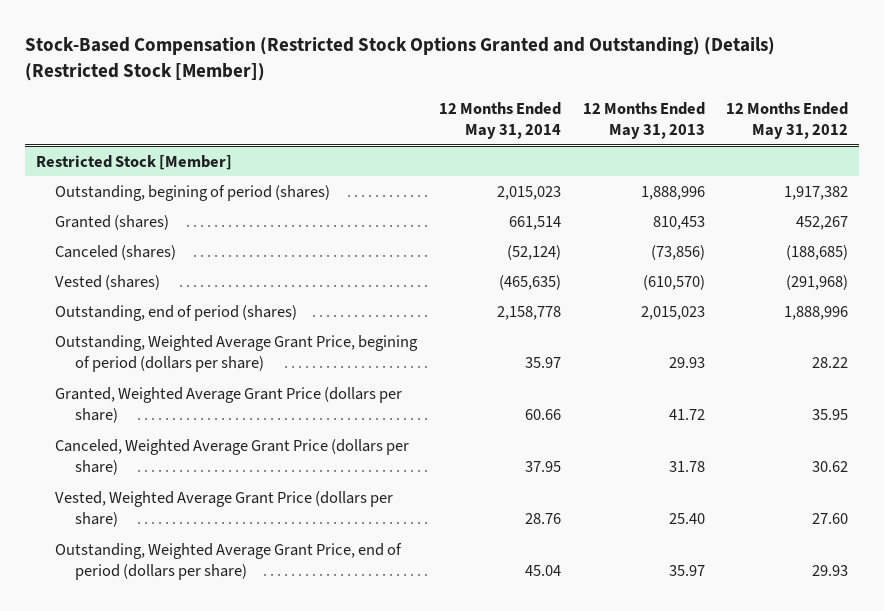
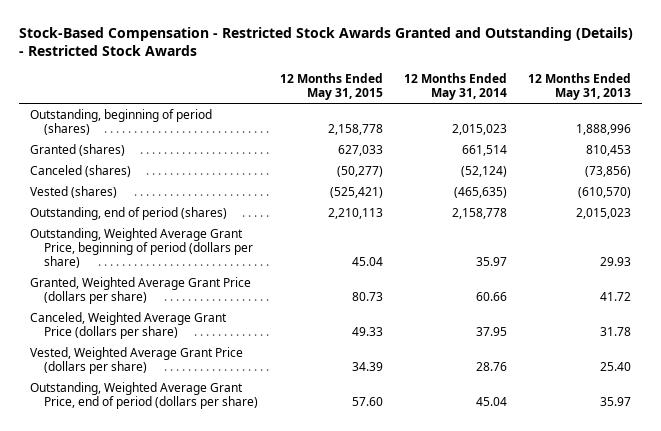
[24,36,775,81] Stock-Based Compensation (Restricted Stock Options Granted and Outstanding) (Details) (Restricted Stock [Member]) -> [18,26,633,57] Stock-Based Compensation - Restricted Stock Awards Granted and Outstanding (Details) - Restricted Stock Awards
[726,101,849,140] 12 Months Ended May 31, 2012 -> none
none -> [279,73,383,101] 12 Months Ended May 31, 2015
[35,154,232,170] Restricted Stock [Member] -> none
[55,184,331,201] Outstanding, begining of period (shares) -> [29,108,212,135] Outstanding, beginning of period (shares)
[55,334,419,372] Outstanding, Weighted Average Grant Price, begining of period (dollars per share) -> [29,227,254,268] Outstanding, Weighted Average Grant Price, beginning of period (dollars per share)

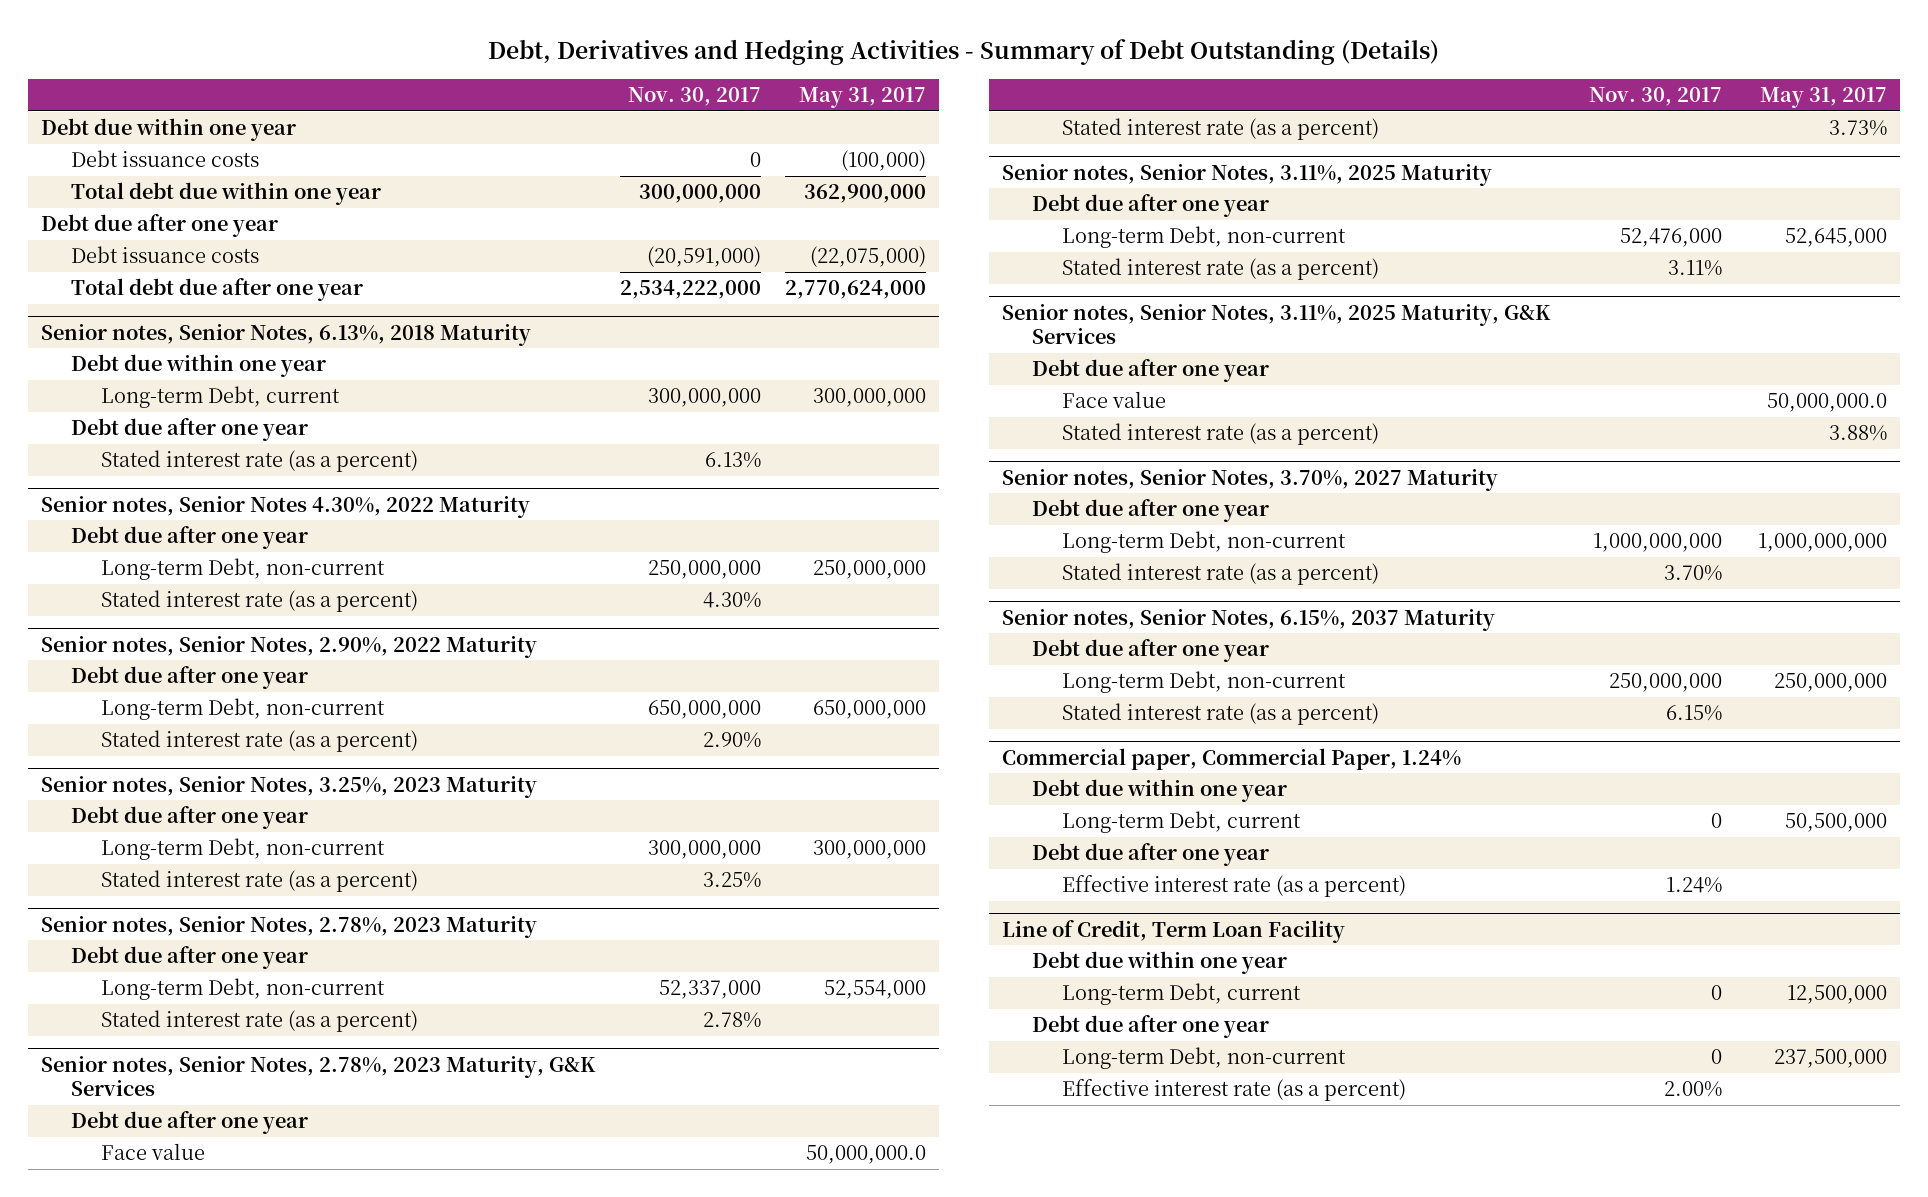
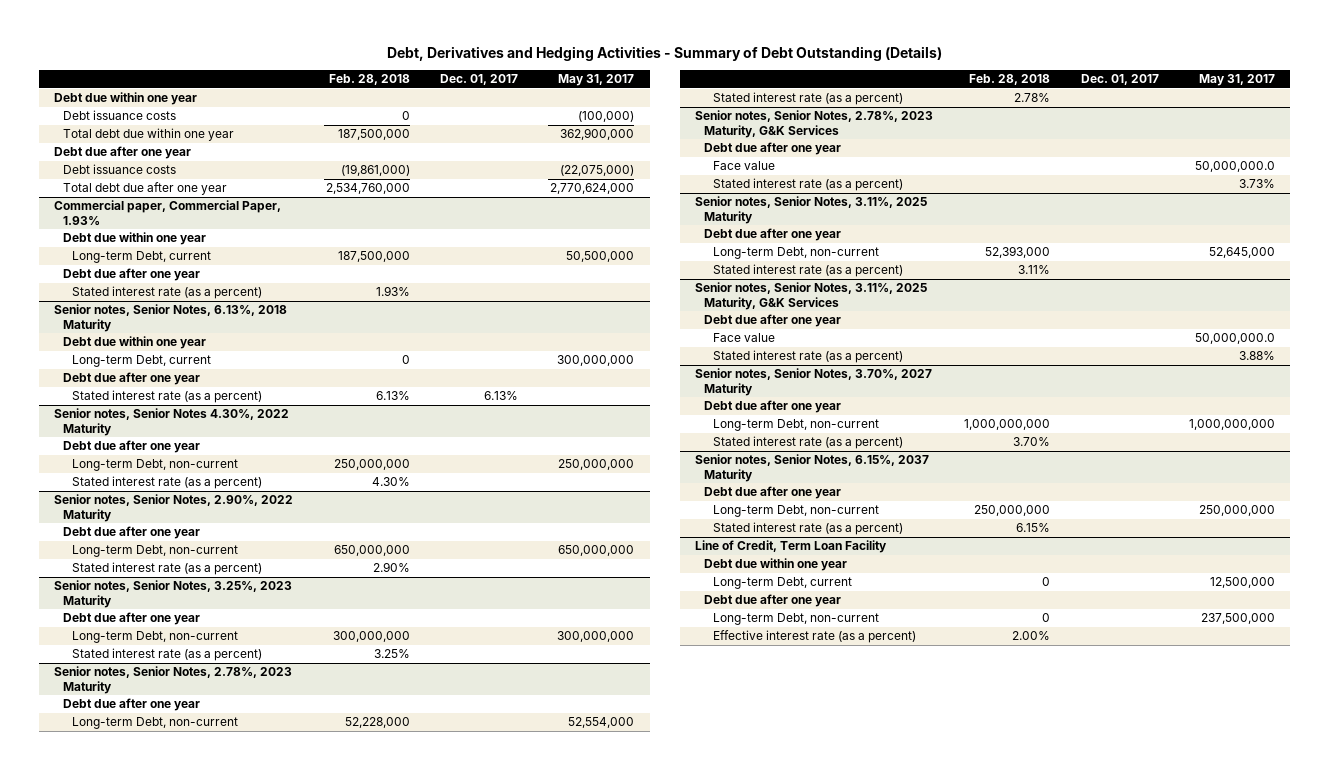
[627,87,761,107] Nov. 30, 2017 -> none
none -> [328,74,410,86] Feb. 28, 2018
none -> [439,74,518,86] Dec. 01, 2017
none -> [54,200,282,226] Commercial paper, Commercial Paper, 1.93%
none -> [63,232,207,246] Debt due within one year
none -> [71,251,211,264] Long-term Debt, current
none -> [63,268,201,282] Debt due after one year
none -> [71,286,262,300] Stated interest rate (as a percent)
[1001,747,1461,770] Commercial paper, Commercial Paper, 1.24% -> none
[1031,779,1287,803] Debt due within one year -> none
[1062,811,1302,834] Long-term Debt, current -> none
[1031,843,1269,867] Debt due after one year -> none
[1062,875,1407,898] Effective interest rate (as a percent) -> none

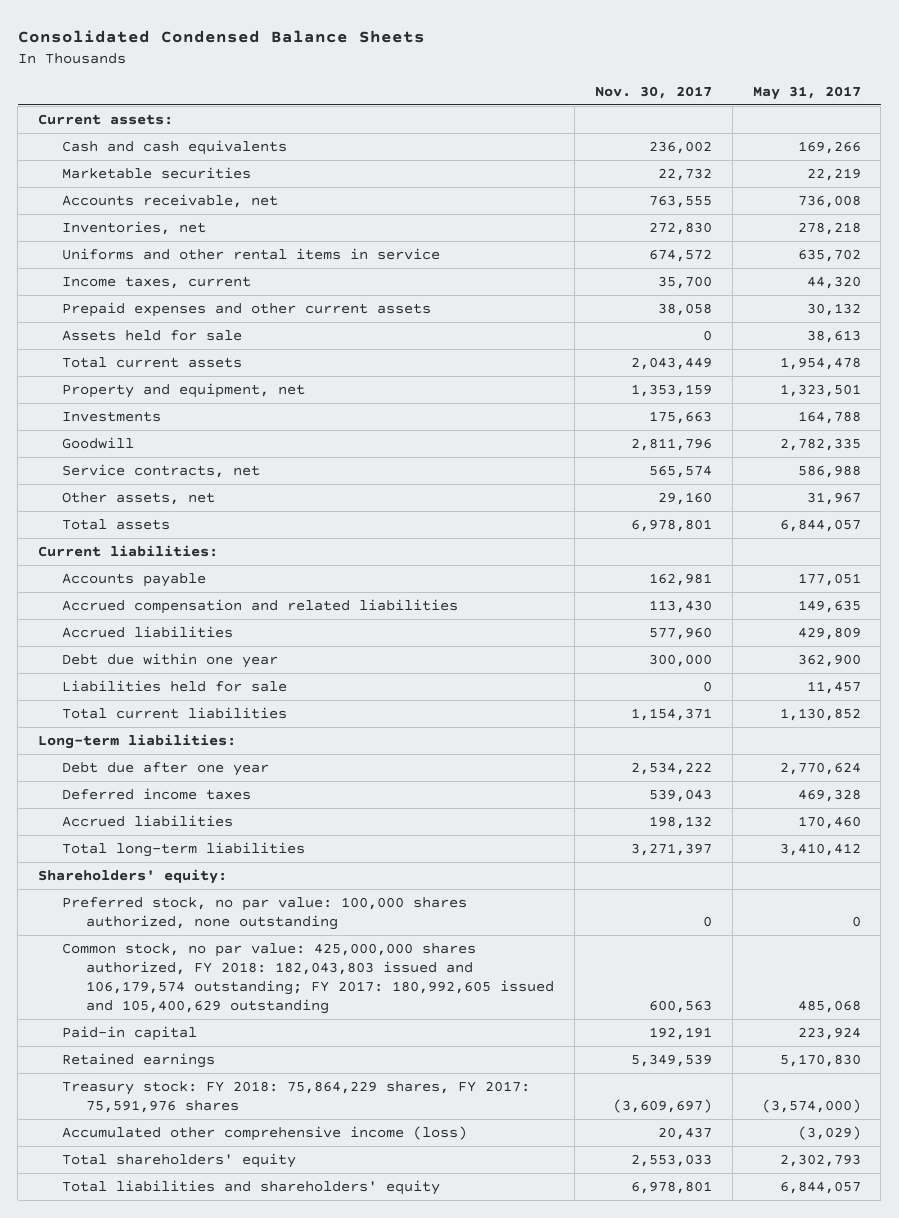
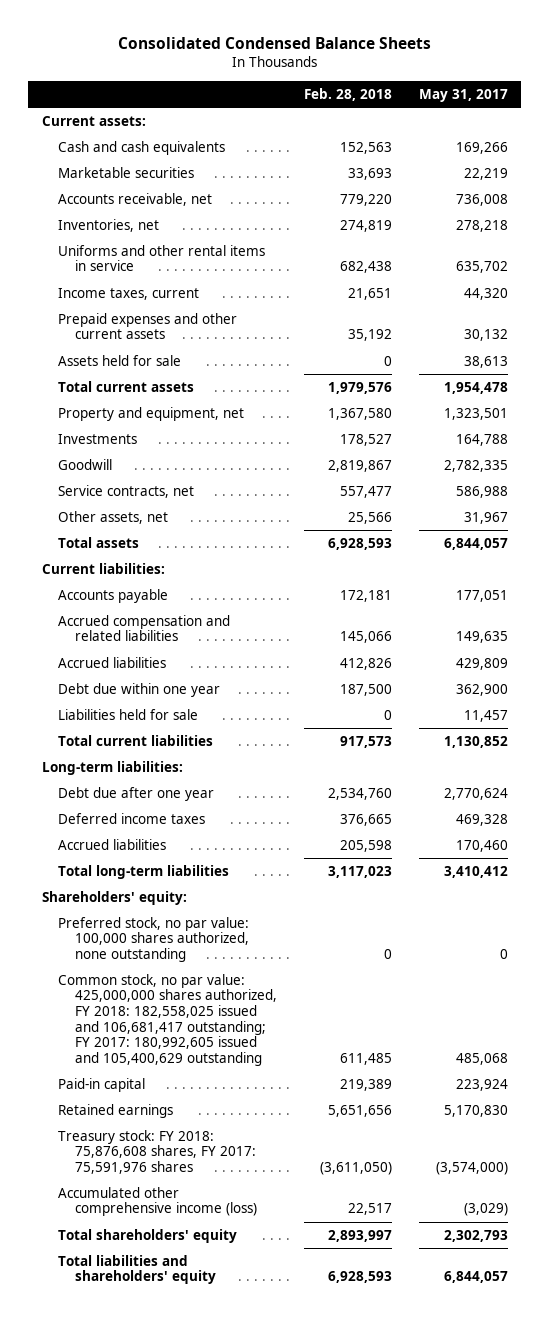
[594,86,712,100] Nov. 30, 2017 -> none
none -> [303,87,392,101] Feb. 28, 2018
[62,943,554,1014] Common stock, no par value: 425,000,000 shares authorized, FY 2018: 182,043,803 issued and 106,179,574 outstanding; FY 2017: 180,992,605 issued and 105,400,629 outstanding -> [58,973,277,1066] Common stock, no par value: 425,000,000 shares authorized, FY 2018: 182,558,025 issued and 106,681,417 outstanding; FY 2017: 180,992,605 issued and 105,400,629 outstanding
[62,1081,531,1113] Treasury stock: FY 2018: 75,864,229 shares, FY 2017: 75,591,976 shares -> [58,1129,256,1174] Treasury stock: FY 2018: 75,876,608 shares, FY 2017: 75,591,976 shares

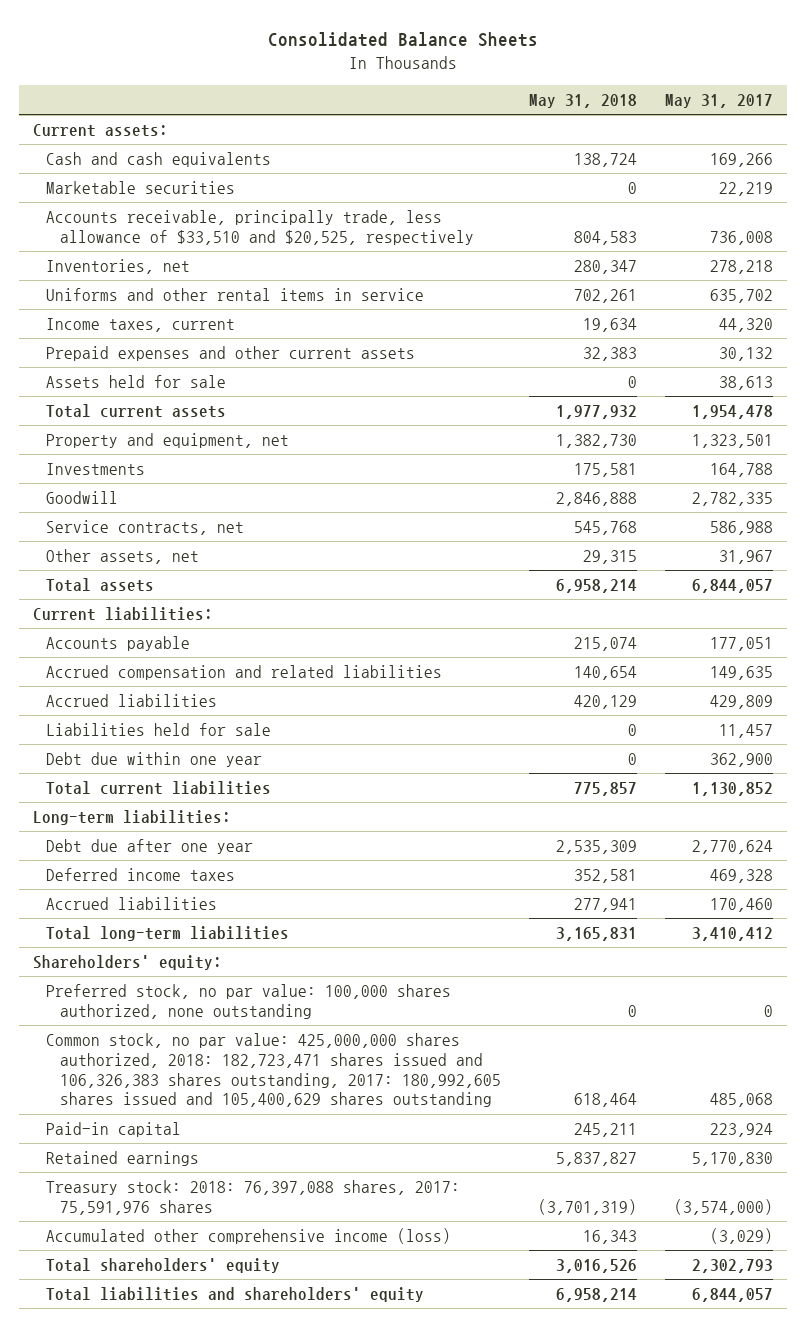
[117,37,431,50] Consolidated Condensed Balance Sheets -> [267,32,538,48] Consolidated Balance Sheets
[303,87,392,101] Feb. 28, 2018 -> none
none -> [528,93,637,108] May 31, 2018
[58,192,213,206] Accounts receivable, net -> [46,210,474,245] Accounts receivable, principally trade, less allowance of $33,510 and $20,525, respectively
[58,682,221,697] Debt due within one year -> [46,752,263,768] Debt due within one year
[58,973,277,1066] Common stock, no par value: 425,000,000 shares authorized, FY 2018: 182,558,025 issued and 106,681,417 outstanding; FY 2017: 180,992,605 issued and 105,400,629 outstanding -> [46,1033,501,1108] Common stock, no par value: 425,000,000 shares authorized, 2018: 182,723,471 shares issued and 106,326,383 shares outstanding, 2017: 180,992,605 shares issued and 105,400,629 shares outstanding
[58,1129,256,1174] Treasury stock: FY 2018: 75,876,608 shares, FY 2017: 75,591,976 shares -> [46,1180,461,1215] Treasury stock: 2018: 76,397,088 shares, 2017: 75,591,976 shares

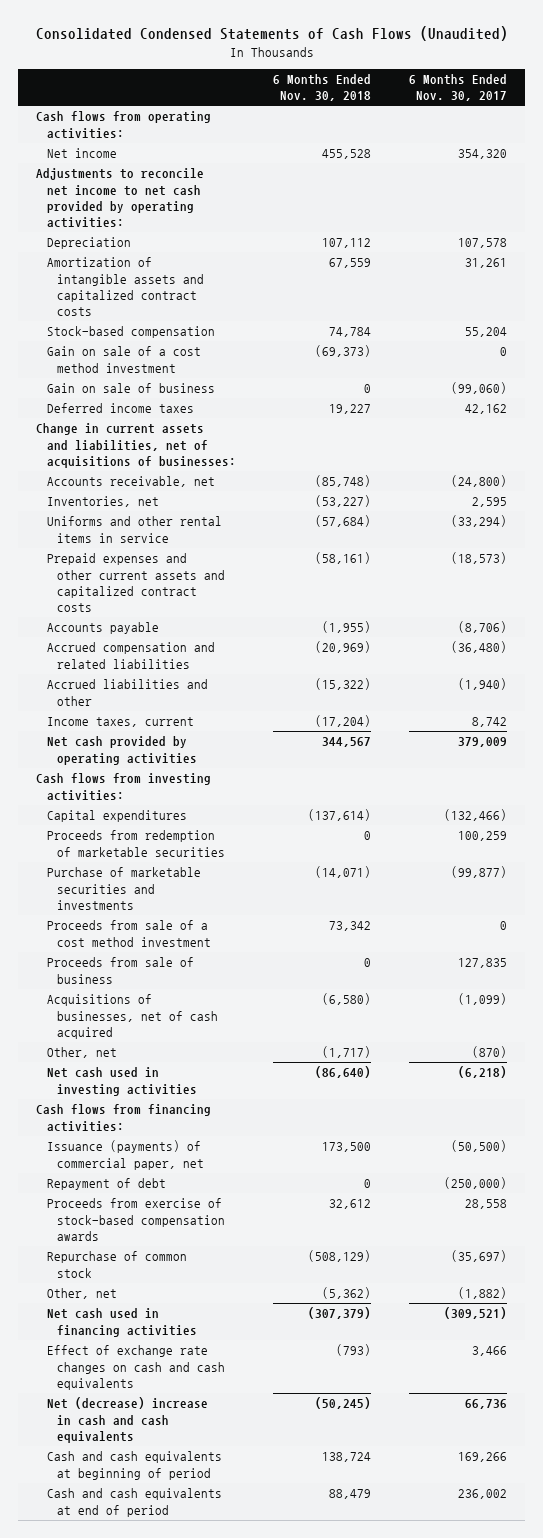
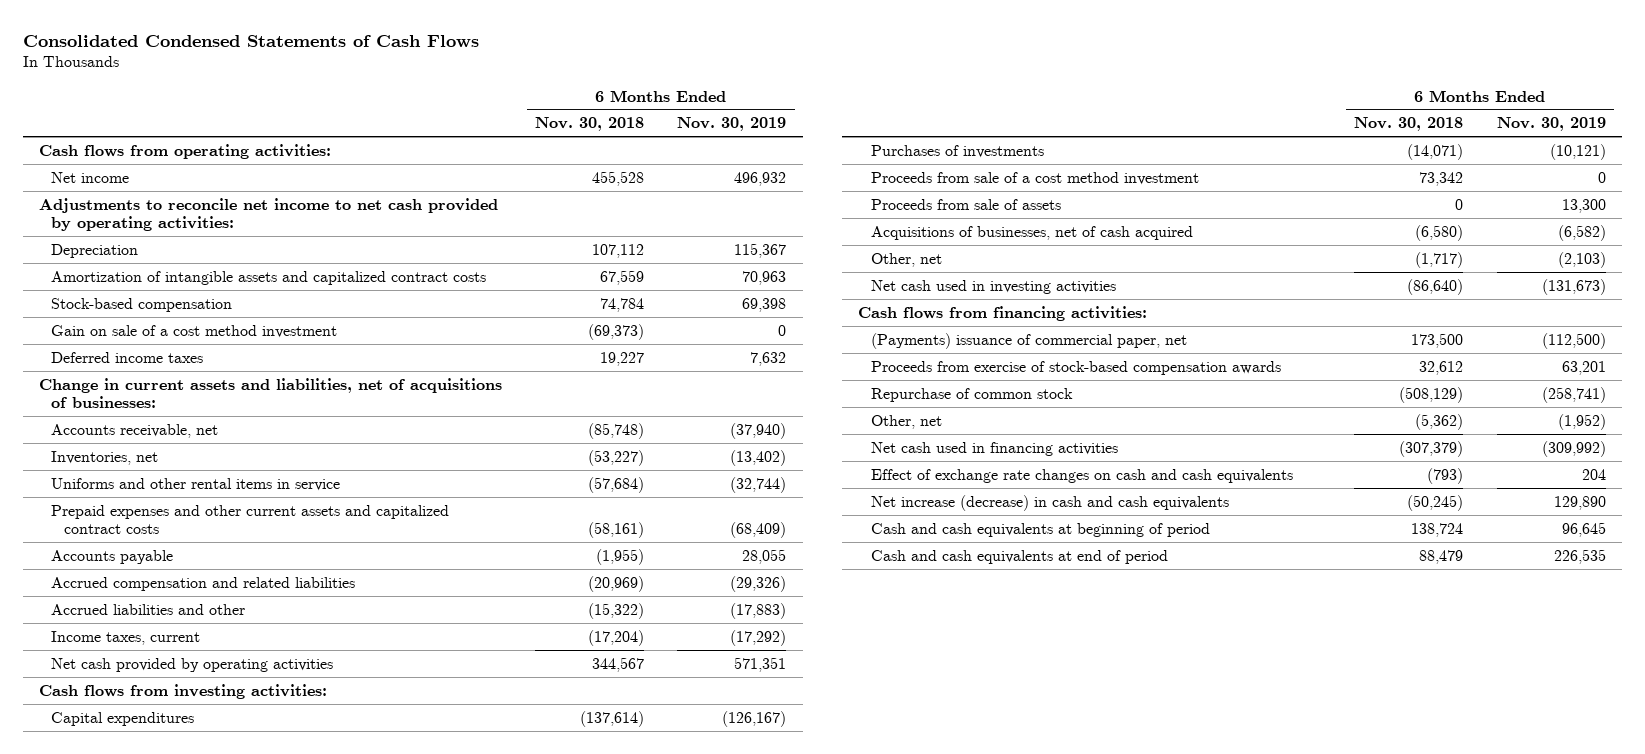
[35,25,508,41] Consolidated Condensed Statements of Cash Flows (Unaudited) -> [22,34,479,47] Consolidated Condensed Statements of Cash Flows
[408,73,507,102] 6 Months Ended Nov. 30, 2017 -> none
none -> [677,117,787,132] Nov. 30, 2019
[46,383,215,394] Gain on sale of business -> none
[46,830,225,857] Proceeds from redemption of marketable securities -> none
[46,867,201,911] Purchase of marketable securities and investments -> [870,144,1044,158] Purchases of investments
[46,957,194,984] Proceeds from sale of business -> [870,198,1061,210] Proceeds from sale of assets
[46,1178,166,1191] Repayment of debt -> none
[46,1140,204,1170] Issuance (payments) of commercial paper, net -> [870,332,1187,349] (Payments) issuance of commercial paper, net
[46,1397,208,1444] Net (decrease) increase in cash and cash equivalents -> [870,494,1229,511] Net increase (decrease) in cash and cash equivalents

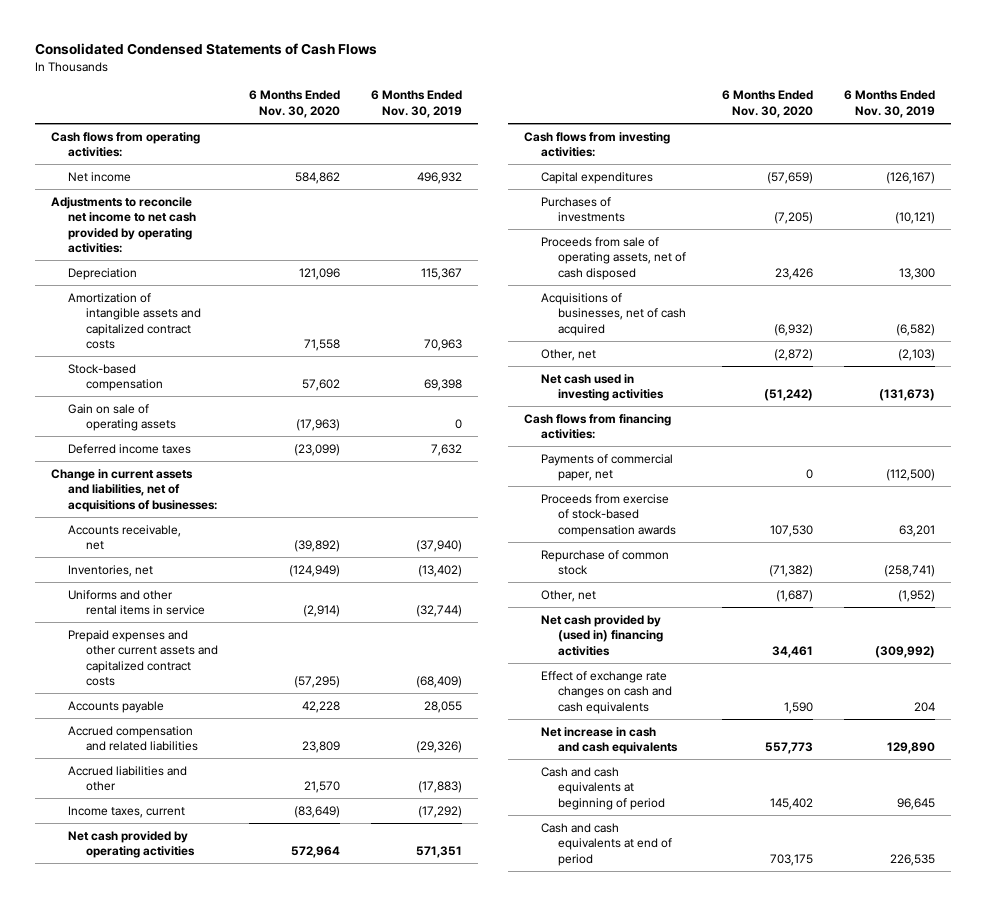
[535,117,645,132] Nov. 30, 2018 -> none
none -> [249,90,341,118] 6 Months Ended Nov. 30, 2020
[51,324,338,338] Gain on sale of a cost method investment -> none
none -> [68,403,176,432] Gain on sale of operating assets
[870,171,1199,185] Proceeds from sale of a cost method investment -> none
[870,198,1061,210] Proceeds from sale of assets -> [541,236,687,280] Proceeds from sale of operating assets, net of cash disposed
[870,332,1187,349] (Payments) issuance of commercial paper, net -> [541,453,674,482] Payments of commercial paper, net
[870,441,1118,456] Net cash used in financing activities -> [541,614,664,656] Net cash provided by (used in) financing activities
[870,494,1229,511] Net increase (decrease) in cash and cash equivalents -> [541,726,679,755] Net increase in cash and cash equivalents

